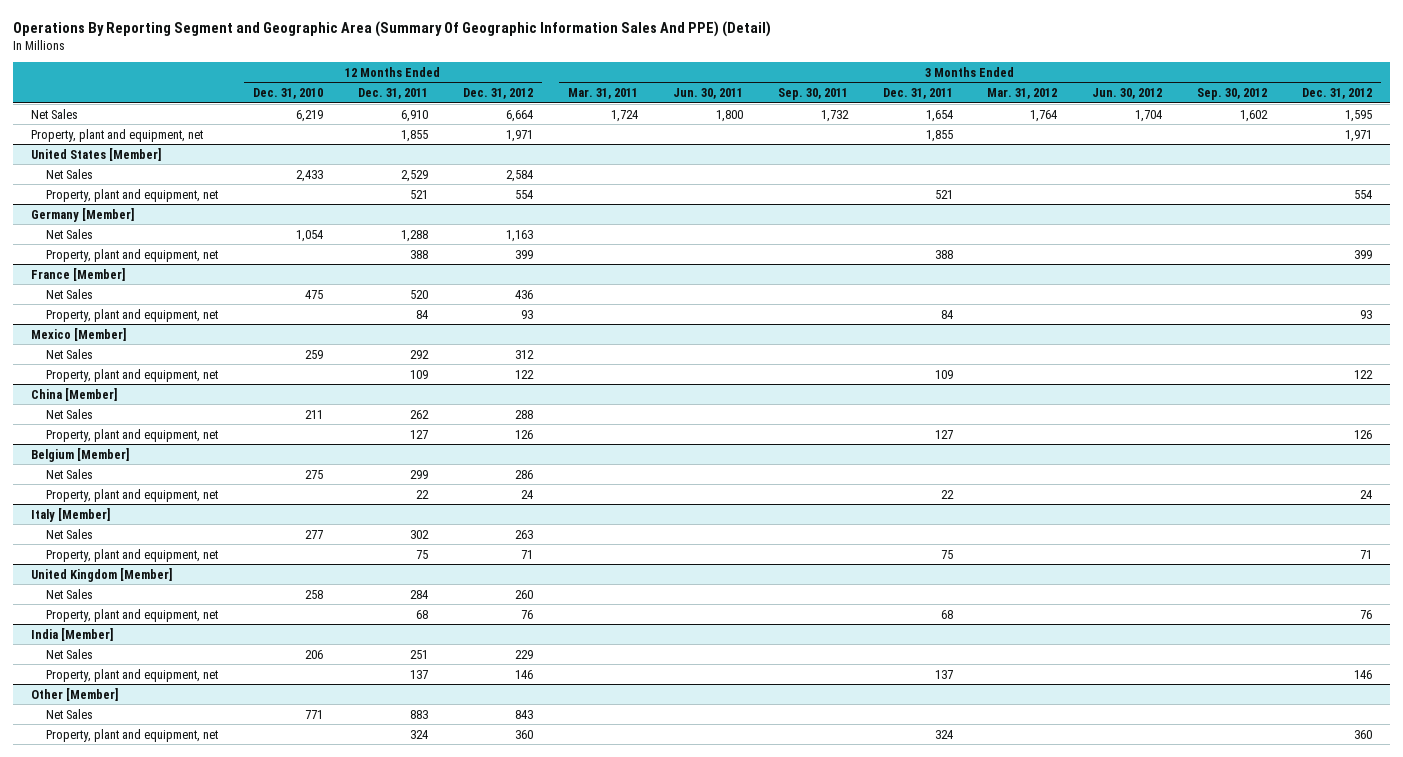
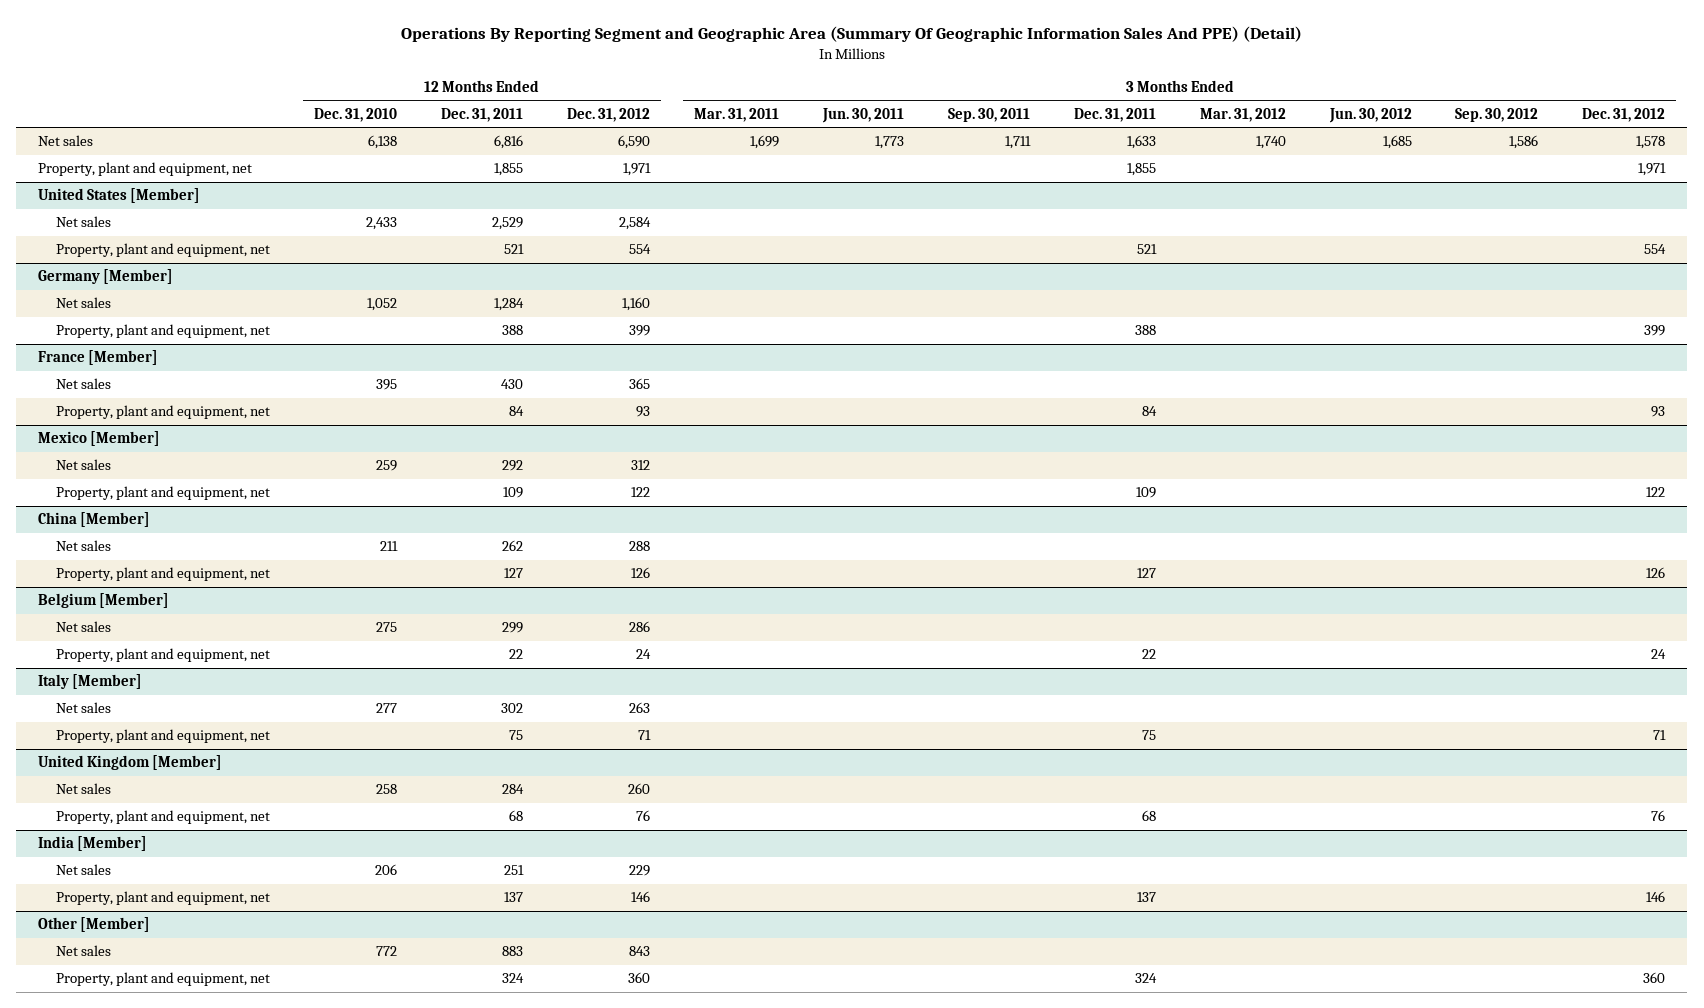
[30,108,78,119] Net Sales -> [38,135,94,147] Net sales
[296,109,324,122] 6,219 -> [368,135,398,150] 6,138
[400,109,428,122] 6,910 -> [493,135,523,150] 6,816
[505,109,533,122] 6,664 -> [617,135,650,150] 6,590
[610,109,638,122] 1,724 -> [749,135,779,150] 1,699
[715,109,743,122] 1,800 -> [874,136,904,150] 1,773
[820,109,849,122] 1,732 -> [1004,136,1031,150] 1,711
[925,109,953,122] 1,654 -> [1126,135,1156,150] 1,633
[1030,109,1058,122] 1,764 -> [1255,136,1286,150] 1,740
[1135,109,1163,122] 1,704 -> [1382,135,1412,150] 1,685
[1240,109,1269,122] 1,602 -> [1509,135,1539,150] 1,586
[1345,109,1373,122] 1,595 -> [1636,136,1666,150] 1,578
[46,168,94,179] Net Sales -> [56,216,112,228] Net sales
[46,228,94,239] Net Sales -> [56,297,112,309] Net sales
[296,229,324,242] 1,054 -> [367,298,398,312] 1,052
[400,229,428,242] 1,288 -> [493,298,524,312] 1,284
[505,229,533,242] 1,163 -> [621,297,650,312] 1,160
[46,288,94,299] Net Sales -> [56,378,112,390] Net sales
[305,289,324,299] 475 -> [376,379,398,391] 395
[409,289,428,299] 520 -> [500,379,523,390] 430
[514,289,533,299] 436 -> [628,378,650,390] 365
[46,348,94,359] Net Sales -> [56,459,112,471] Net sales
[46,408,94,419] Net Sales -> [56,540,112,552] Net sales
[46,468,94,479] Net Sales -> [56,621,112,633] Net sales
[46,528,94,539] Net Sales -> [56,702,112,714] Net sales
[46,588,94,599] Net Sales -> [56,783,112,795] Net sales
[46,648,94,659] Net Sales -> [56,864,112,876] Net sales
[46,708,94,719] Net Sales -> [56,945,112,957] Net sales
[305,709,324,719] 771 -> [376,946,398,957] 772

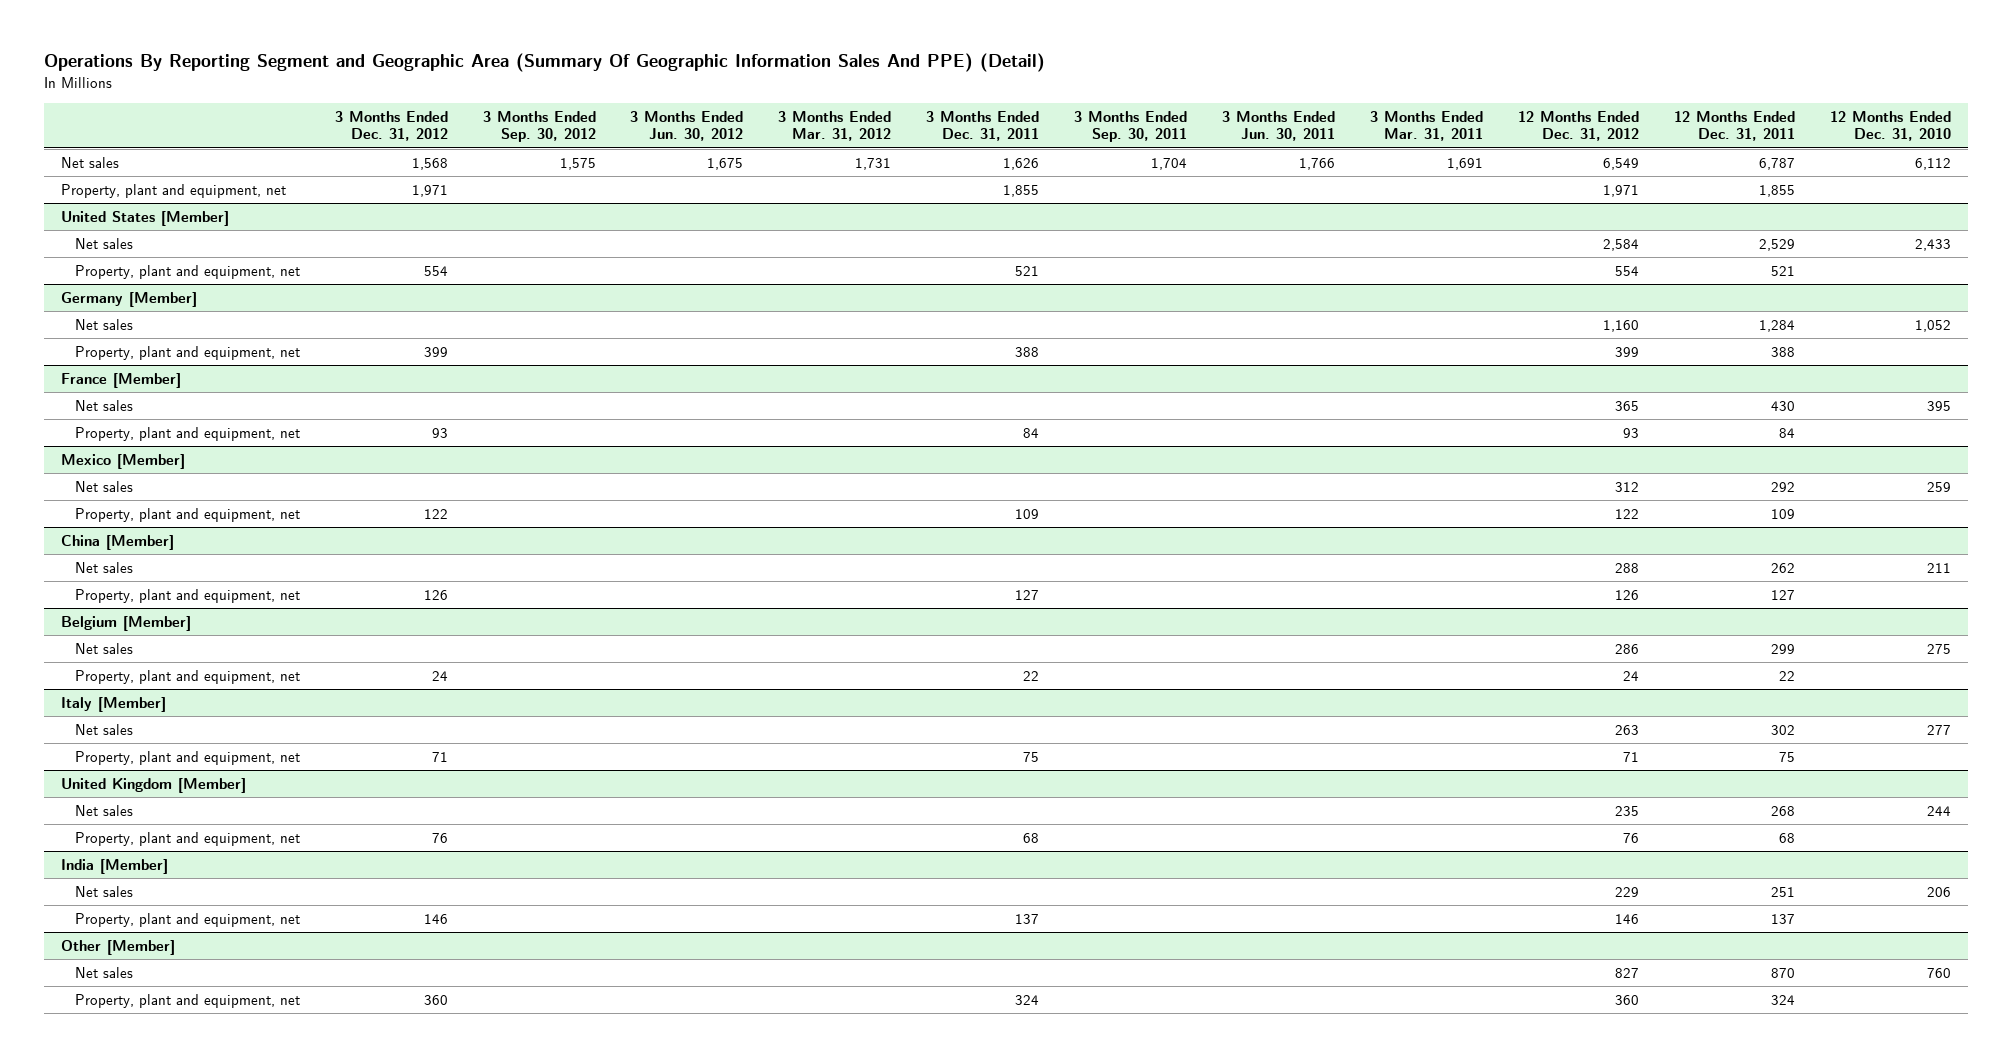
[368,135,398,150] 6,138 -> [1914,157,1951,170] 6,112
[493,135,523,150] 6,816 -> [1758,157,1795,170] 6,787
[617,135,650,150] 6,590 -> [1602,157,1639,170] 6,549
[749,135,779,150] 1,699 -> [1447,157,1484,170] 1,691
[874,136,904,150] 1,773 -> [1299,157,1336,170] 1,766
[1004,136,1031,150] 1,711 -> [1151,157,1188,170] 1,704
[1126,135,1156,150] 1,633 -> [1003,157,1040,170] 1,626
[1255,136,1286,150] 1,740 -> [855,157,892,170] 1,731
[1382,135,1412,150] 1,685 -> [707,157,744,170] 1,675
[1509,135,1539,150] 1,586 -> [559,157,596,170] 1,575
[1636,136,1666,150] 1,578 -> [411,157,448,170] 1,568
[376,784,398,795] 258 -> [1926,805,1951,816] 244
[501,784,524,795] 284 -> [1770,805,1795,816] 268
[627,783,650,795] 260 -> [1614,805,1639,816] 235
[376,946,398,957] 772 -> [1926,967,1951,978] 760
[501,946,523,957] 883 -> [1770,967,1795,978] 870
[628,946,650,957] 843 -> [1614,967,1639,978] 827

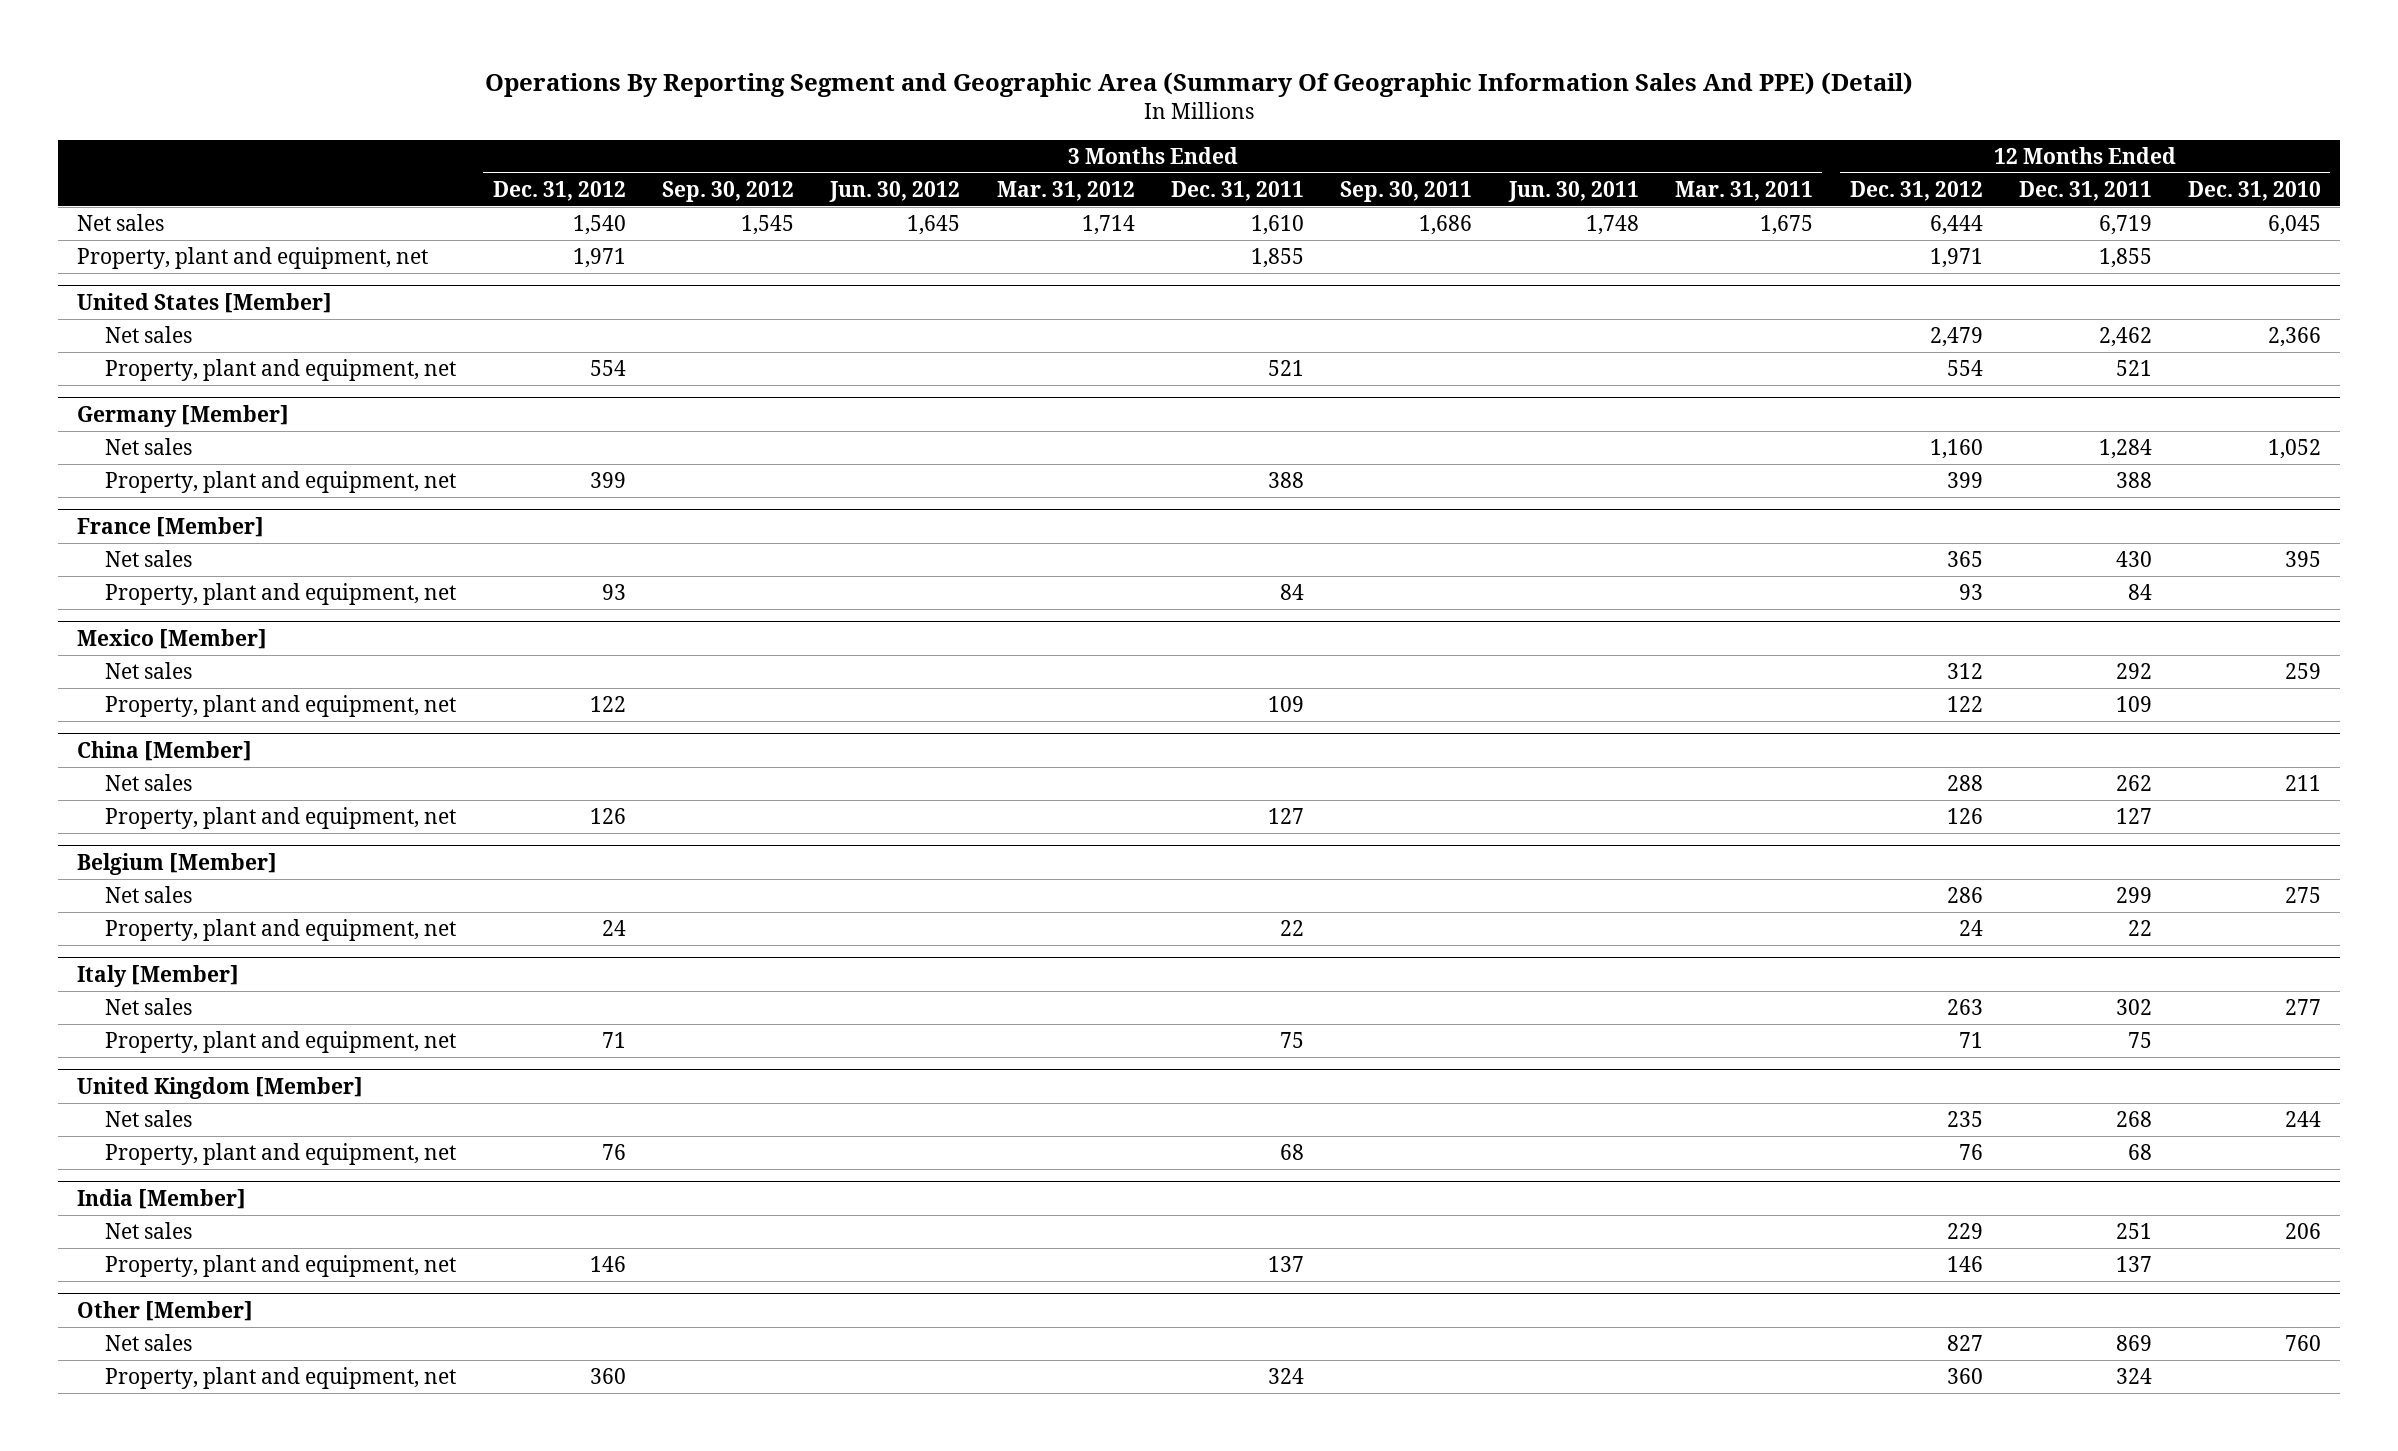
[411,157,448,170] 1,568 -> [572,215,626,236] 1,540
[559,157,596,170] 1,575 -> [740,215,794,236] 1,545
[707,157,744,170] 1,675 -> [907,215,961,236] 1,645
[855,157,892,170] 1,731 -> [1081,215,1135,236] 1,714
[1003,157,1040,170] 1,626 -> [1251,215,1305,236] 1,610
[1151,157,1188,170] 1,704 -> [1419,215,1473,236] 1,686
[1299,157,1336,170] 1,766 -> [1585,215,1639,236] 1,748
[1447,157,1484,170] 1,691 -> [1760,215,1814,236] 1,675
[1602,157,1639,170] 6,549 -> [1929,215,1983,236] 6,444
[1758,157,1795,170] 6,787 -> [2098,215,2152,236] 6,719
[1914,157,1951,170] 6,112 -> [2268,215,2322,236] 6,045
[1602,238,1639,251] 2,584 -> [1929,327,1983,348] 2,479
[1758,238,1795,251] 2,529 -> [2098,327,2152,348] 2,462
[1914,238,1951,251] 2,433 -> [2268,327,2322,348] 2,366
[1770,967,1795,978] 870 -> [2115,1335,2152,1352] 869

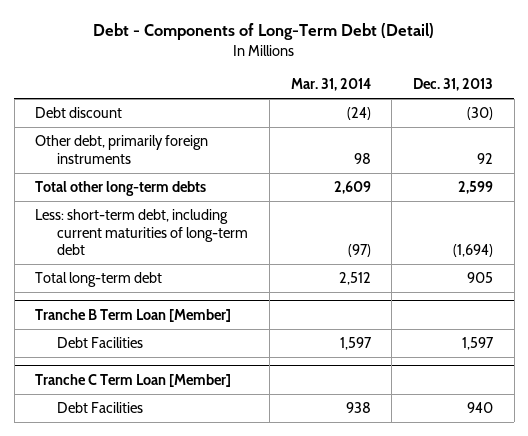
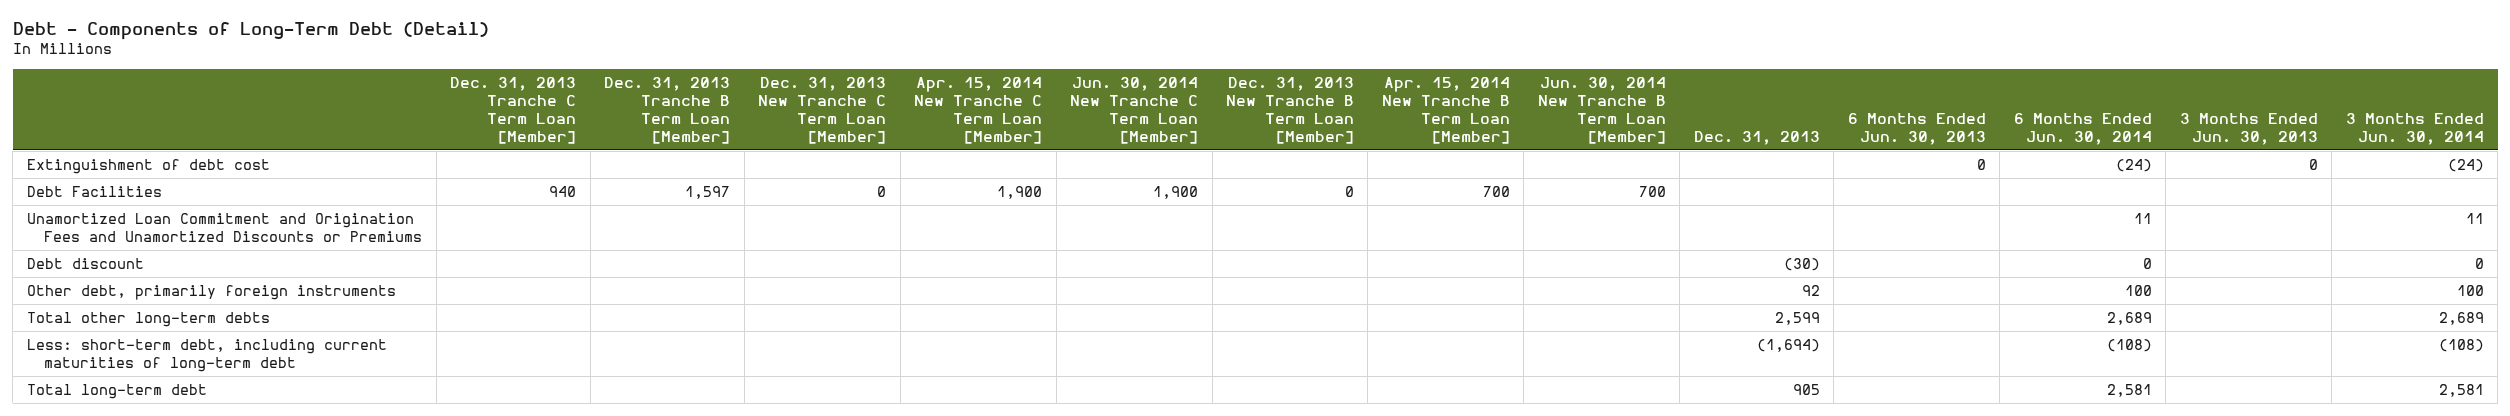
[290,78,371,92] Mar. 31, 2014 -> none
none -> [450,76,577,144] Dec. 31, 2013 Tranche C Term Loan [Member]
none -> [604,76,731,144] Dec. 31, 2013 Tranche B Term Loan [Member]
none -> [758,76,887,144] Dec. 31, 2013 New Tranche C Term Loan [Member]
none -> [914,76,1043,144] Apr. 15, 2014 New Tranche C Term Loan [Member]
none -> [1070,76,1199,144] Jun. 30, 2014 New Tranche C Term Loan [Member]
none -> [1226,76,1355,144] Dec. 31, 2013 New Tranche B Term Loan [Member]
none -> [1381,76,1510,144] Apr. 15, 2014 New Tranche B Term Loan [Member]
none -> [1537,76,1666,144] Jun. 30, 2014 New Tranche B Term Loan [Member]
none -> [1847,112,1986,145] 6 Months Ended Jun. 30, 2013
none -> [2013,112,2152,145] 6 Months Ended Jun. 30, 2014
none -> [2179,112,2318,145] 3 Months Ended Jun. 30, 2013
none -> [2345,112,2484,145] 3 Months Ended Jun. 30, 2014
none -> [26,158,270,174] Extinguishment of debt cost
none -> [26,185,162,197] Debt Facilities
none -> [26,212,423,243] Unamortized Loan Commitment and Origination Fees and Unamortized Discounts or Premiums
[35,308,232,322] Tranche B Term Loan [Member] -> none
[57,337,144,349] Debt Facilities -> none
[35,373,232,387] Tranche C Term Loan [Member] -> none
[57,402,144,414] Debt Facilities -> none

